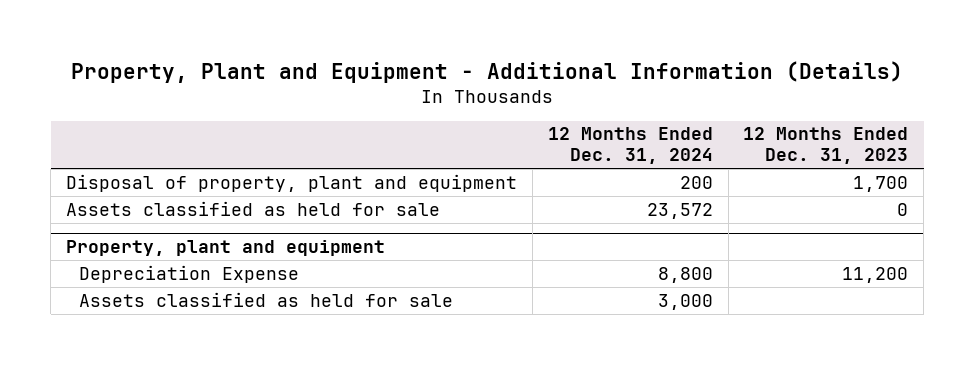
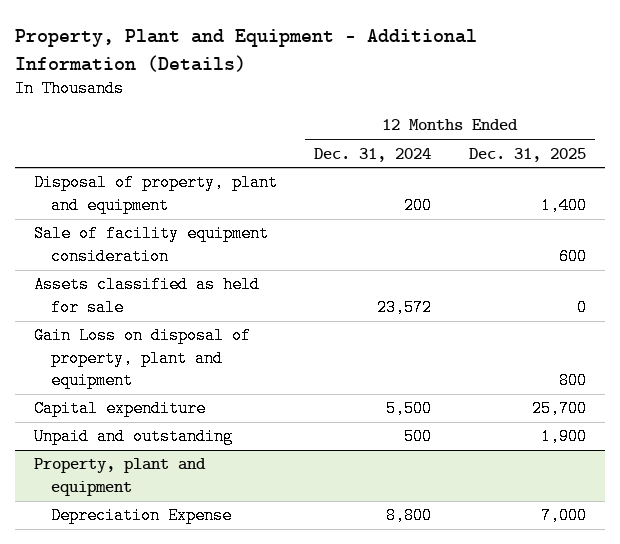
[743,127,909,165] 12 Months Ended Dec. 31, 2023 -> none
none -> [468,147,586,162] Dec. 31, 2025
none -> [33,225,269,265] Sale of facility equipment consideration
none -> [33,327,251,390] Gain Loss on disposal of property, plant and equipment
none -> [33,400,206,418] Capital expenditure
none -> [33,428,233,446] Unpaid and outstanding
[79,291,454,307] Assets classified as held for sale -> none

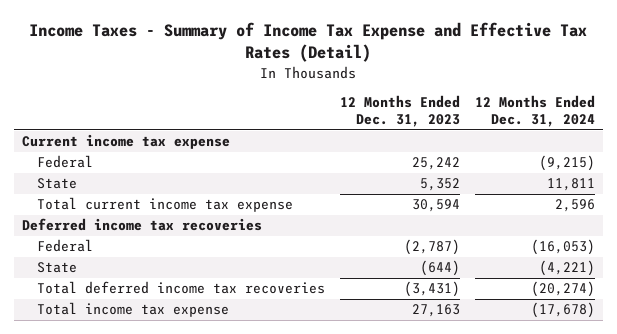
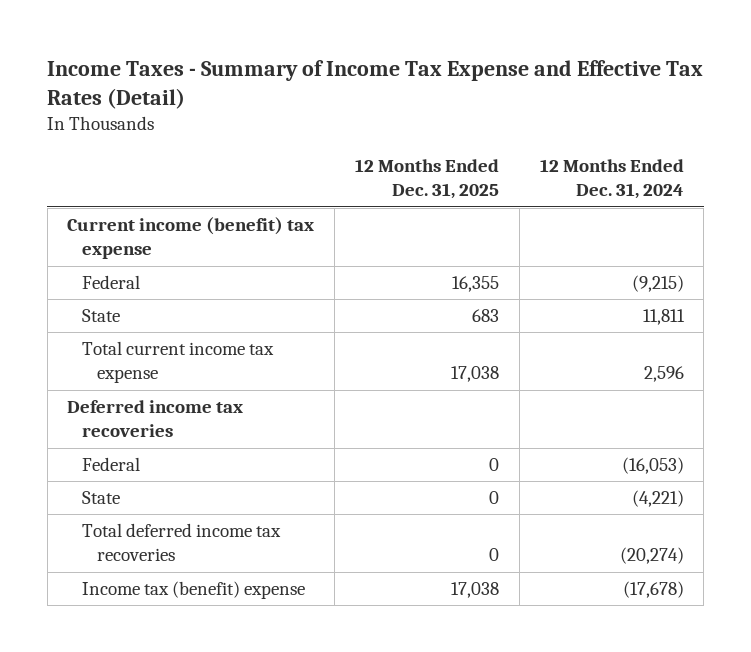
[339,95,460,128] 12 Months Ended Dec. 31, 2023 -> none
none -> [355,159,500,200] 12 Months Ended Dec. 31, 2025
[21,134,230,150] Current income tax expense -> [67,217,315,260] Current income (benefit) tax expense
[36,302,229,318] Total income tax expense -> [82,581,306,600] Income tax (benefit) expense

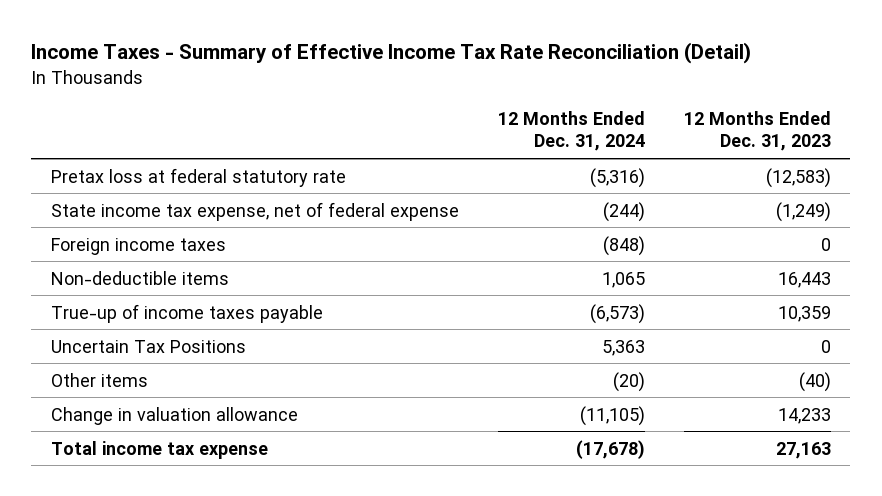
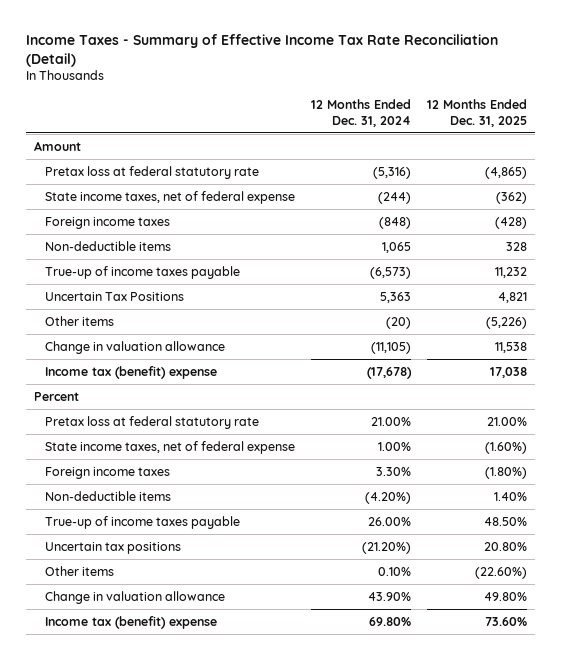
[683,111,831,152] 12 Months Ended Dec. 31, 2023 -> none
none -> [426,99,527,127] 12 Months Ended Dec. 31, 2025
none -> [33,140,81,151] Amount
[50,201,459,221] State income tax expense, net of federal expense -> [44,190,295,204] State income taxes, net of federal expense
[50,440,268,459] Total income tax expense -> [44,365,217,379] Income tax (benefit) expense
none -> [33,391,79,401] Percent
none -> [44,415,259,429] Pretax loss at federal statutory rate
none -> [44,440,295,454] State income taxes, net of federal expense
none -> [44,466,170,479] Foreign income taxes
none -> [44,490,171,501] Non-deductible items
none -> [44,515,240,529] True-up of income taxes payable
none -> [44,541,181,554] Uncertain tax positions
none -> [44,565,114,576] Other items
none -> [44,590,225,604] Change in valuation allowance
none -> [44,615,217,629] Income tax (benefit) expense

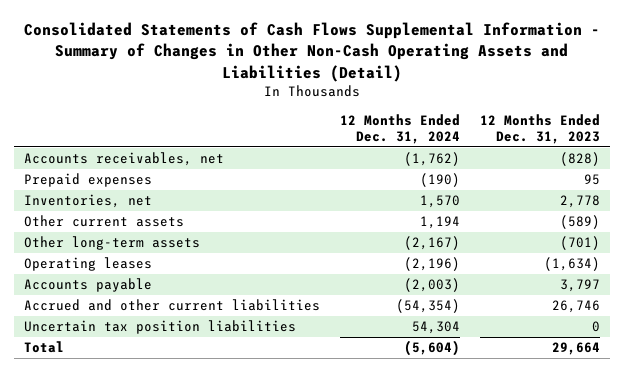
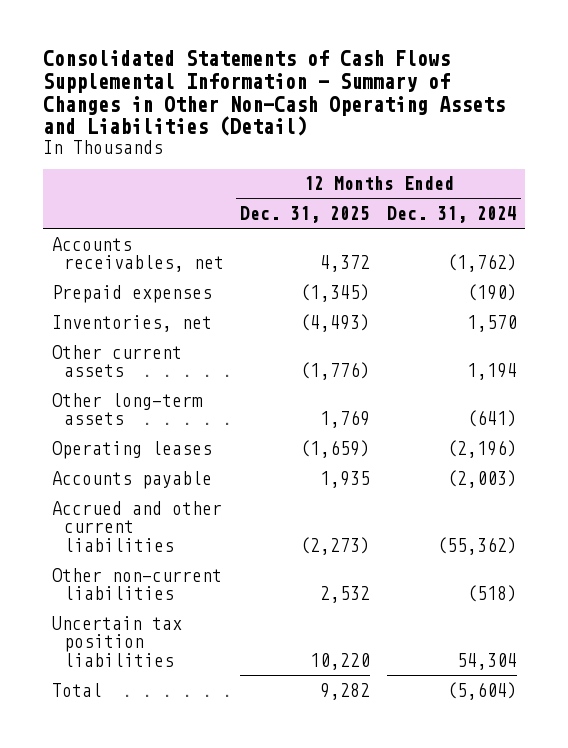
[479,114,600,145] 12 Months Ended Dec. 31, 2023 -> none
none -> [240,205,371,223] Dec. 31, 2025
[403,236,460,251] (2,167) -> [466,410,517,428] (641)
[395,299,460,314] (54,354) -> [436,536,517,555] (55,362)
none -> [51,567,222,601] Other non-current liabilities

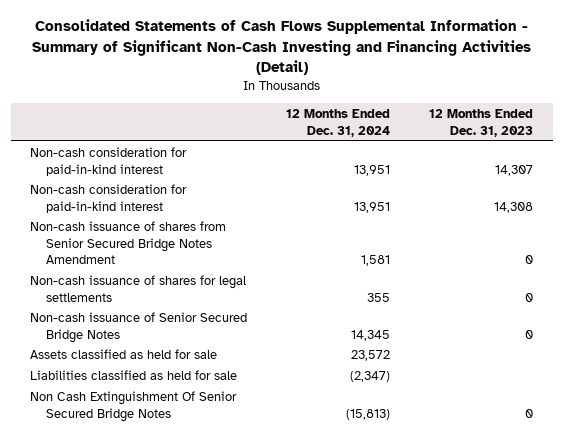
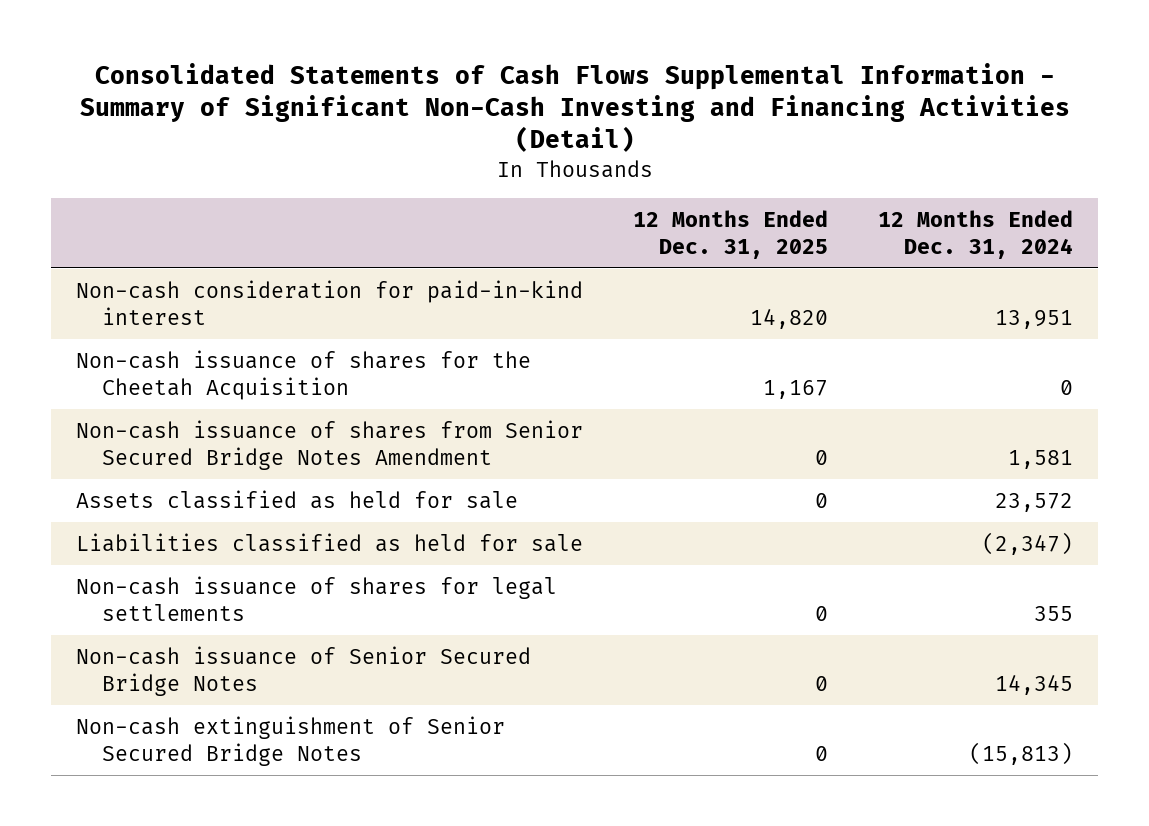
[429,108,534,137] 12 Months Ended Dec. 31, 2023 -> none
none -> [633,209,829,259] 12 Months Ended Dec. 31, 2025
[30,183,188,213] Non-cash consideration for paid-in-kind interest -> none
none -> [76,350,532,400] Non-cash issuance of shares for the Cheetah Acquisition
[30,274,247,302] Non-cash issuance of shares for legal settlements -> [76,576,558,621] Non-cash issuance of shares for legal settlements
[30,311,248,343] Non-cash issuance of Senior Secured Bridge Notes -> [76,646,532,696] Non-cash issuance of Senior Secured Bridge Notes
[30,390,238,422] Non Cash Extinguishment Of Senior Secured Bridge Notes -> [76,716,506,766] Non-cash extinguishment of Senior Secured Bridge Notes

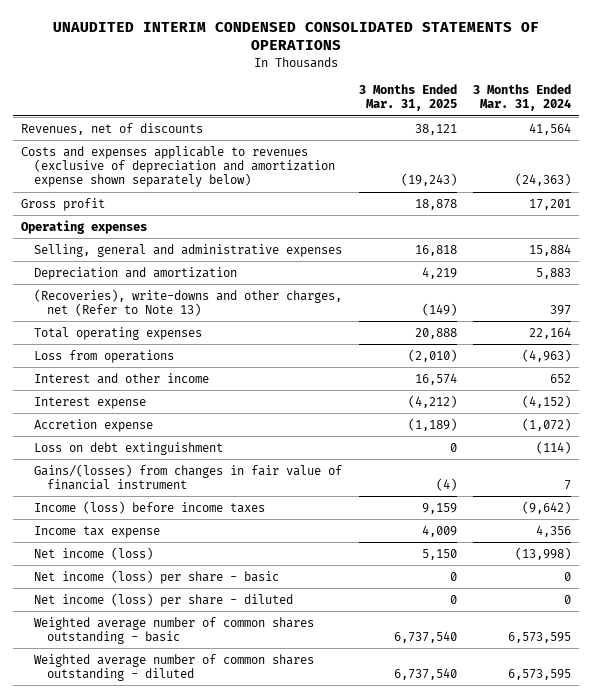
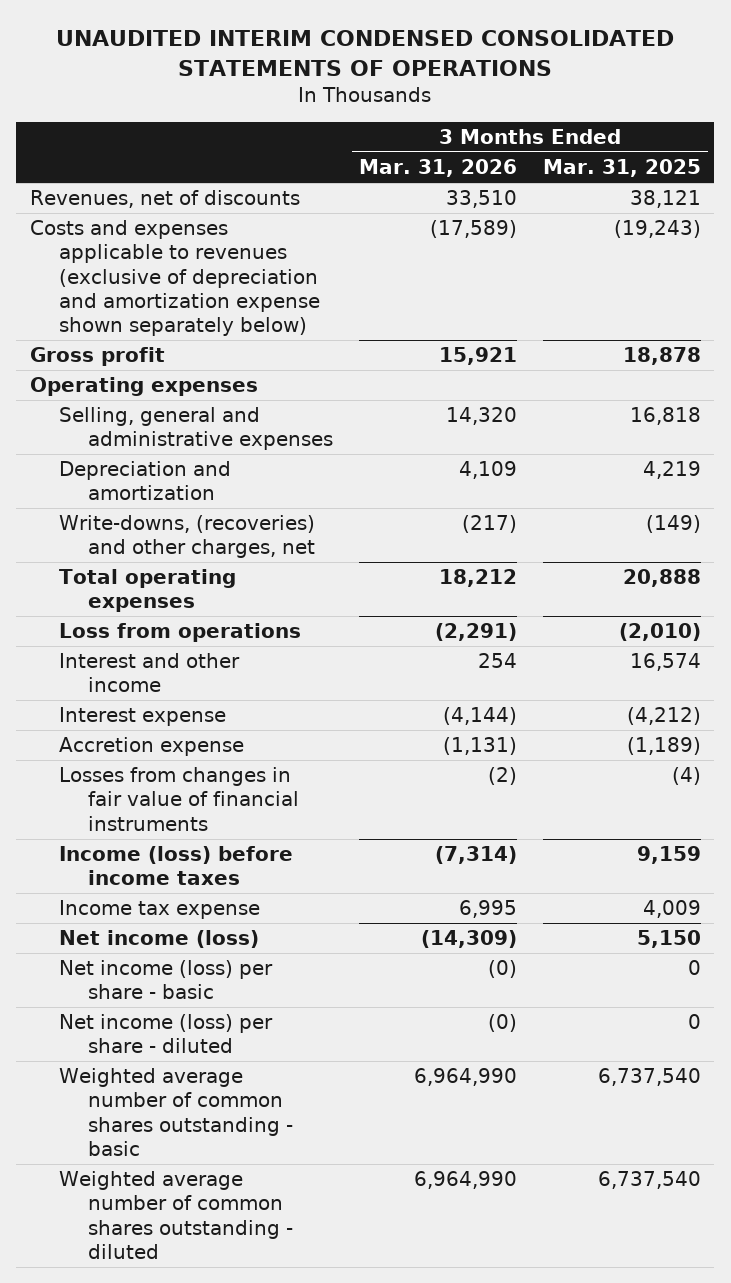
[473,84,572,112] 3 Months Ended Mar. 31, 2024 -> none
none -> [358,159,517,178] Mar. 31, 2026
[33,288,342,316] (Recoveries), write-downs and other charges, net (Refer to Note 13) -> [58,515,315,559] Write-downs, (recoveries) and other charges, net
[33,441,223,455] Loss on debt extinguishment -> none
[33,463,342,490] Gains/(losses) from changes in fair value of financial instrument -> [58,767,299,831] Losses from changes in fair value of financial instruments

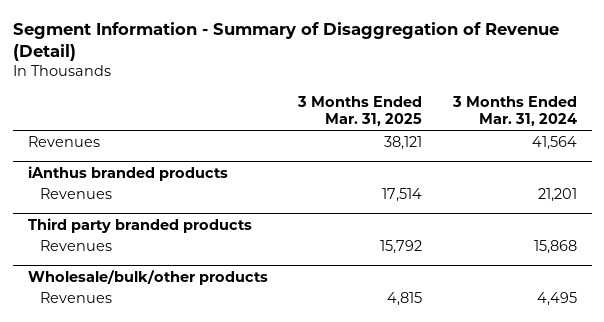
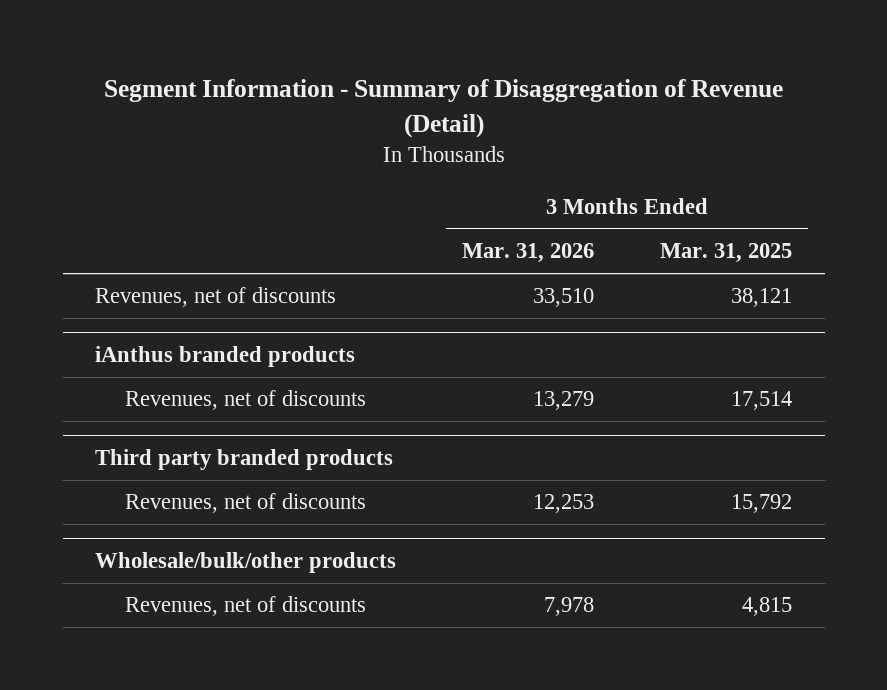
[451,95,577,127] 3 Months Ended Mar. 31, 2024 -> none
none -> [462,243,595,264] Mar. 31, 2026
[27,135,100,147] Revenues -> [95,287,337,308] Revenues, net of discounts
[39,187,112,199] Revenues -> [124,390,366,411] Revenues, net of discounts
[39,239,112,251] Revenues -> [124,493,366,514] Revenues, net of discounts
[39,291,112,303] Revenues -> [124,596,366,617] Revenues, net of discounts

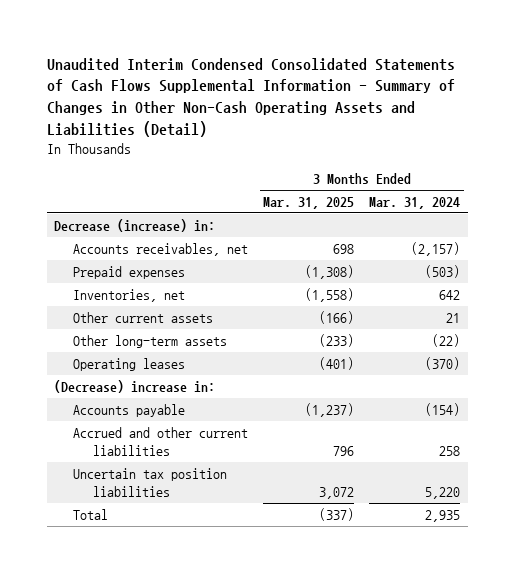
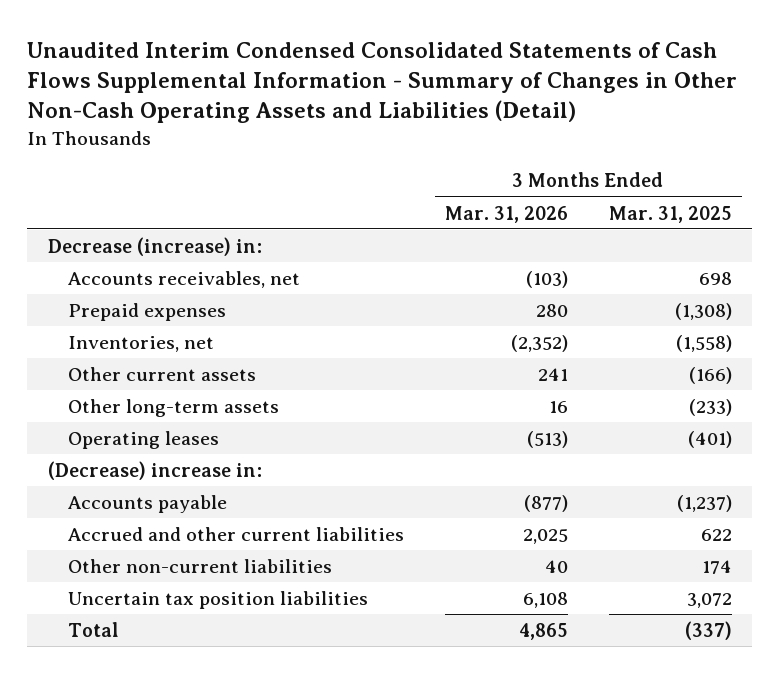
[369,196,461,209] Mar. 31, 2024 -> none
none -> [444,205,568,223] Mar. 31, 2026
[333,446,355,457] 796 -> [700,528,732,541] 622
none -> [67,558,332,573] Other non-current liabilities

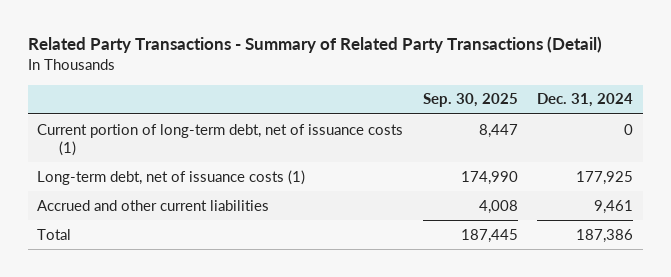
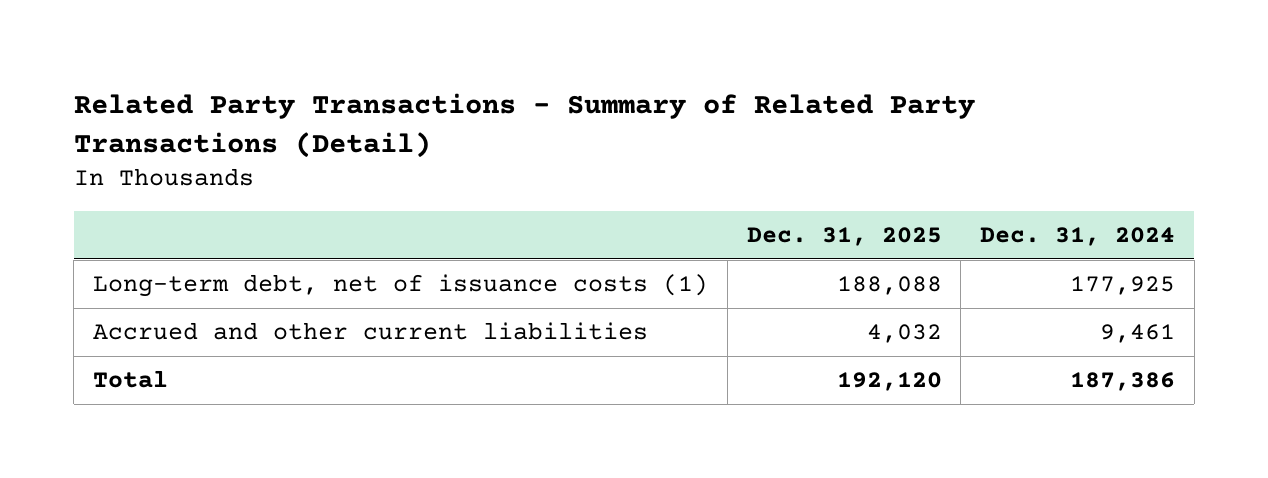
[422,93,518,108] Sep. 30, 2025 -> none
none -> [746,226,942,246] Dec. 31, 2025
[37,123,404,157] Current portion of long-term debt, net of issuance costs (1) -> none

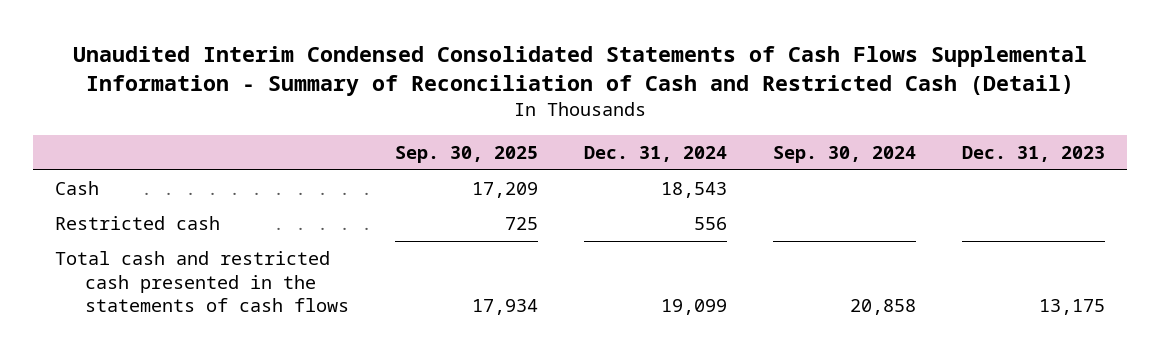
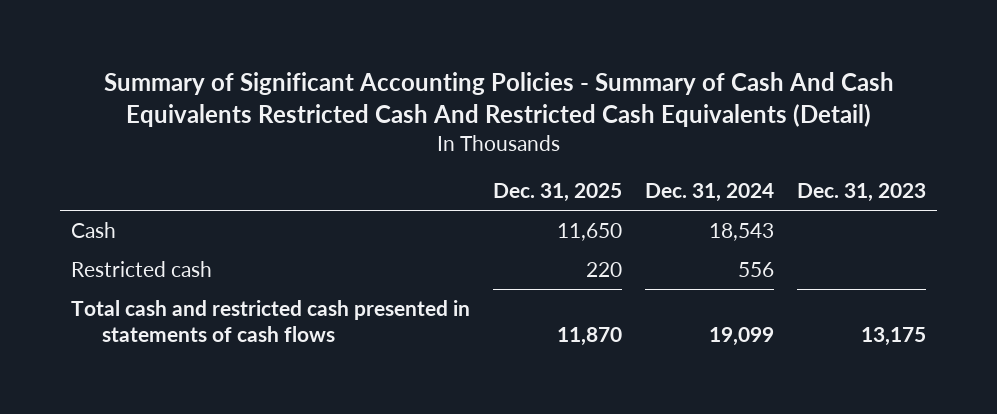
[73,45,1088,96] Unaudited Interim Condensed Consolidated Statements of Cash Flows Supplemental Information - Summary of Reconciliation of Cash and Restricted Cash (Detail) -> [103,72,894,128] Summary of Significant Accounting Policies - Summary of Cash And Cash Equivalents Restricted Cash And Restricted Cash Equivalents (Detail)
[395,145,539,163] Sep. 30, 2025 -> none
[772,145,916,163] Sep. 30, 2024 -> none
none -> [493,182,623,202] Dec. 31, 2025
[55,251,350,313] Total cash and restricted cash presented in the statements of cash flows -> [71,299,471,342] Total cash and restricted cash presented in statements of cash flows

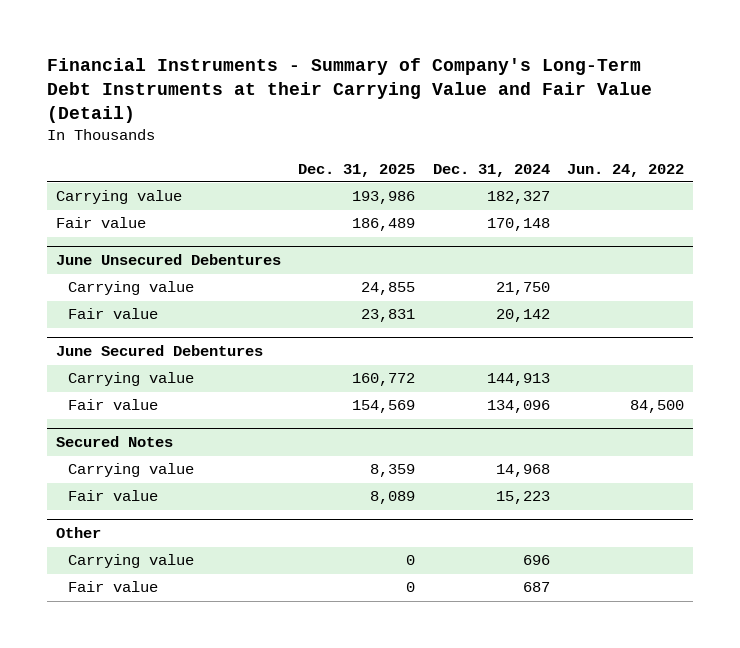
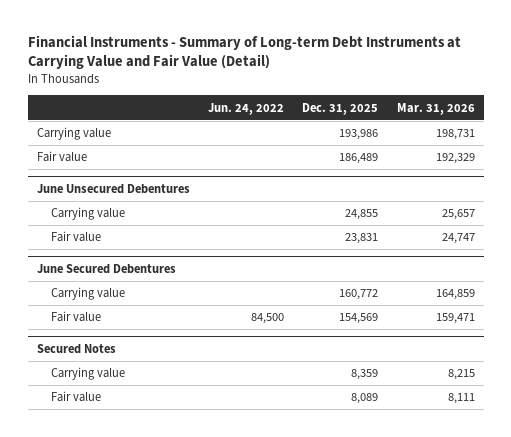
[46,57,652,124] Financial Instruments - Summary of Company's Long-Term Debt Instruments at their Carrying Value and Fair Value (Detail) -> [27,34,461,70] Financial Instruments - Summary of Long-term Debt Instruments at Carrying Value and Fair Value (Detail)
[432,163,550,177] Dec. 31, 2024 -> none
none -> [396,102,475,115] Mar. 31, 2026
[55,527,101,539] Other -> none
[67,554,194,569] Carrying value -> none
[67,581,158,593] Fair value -> none

